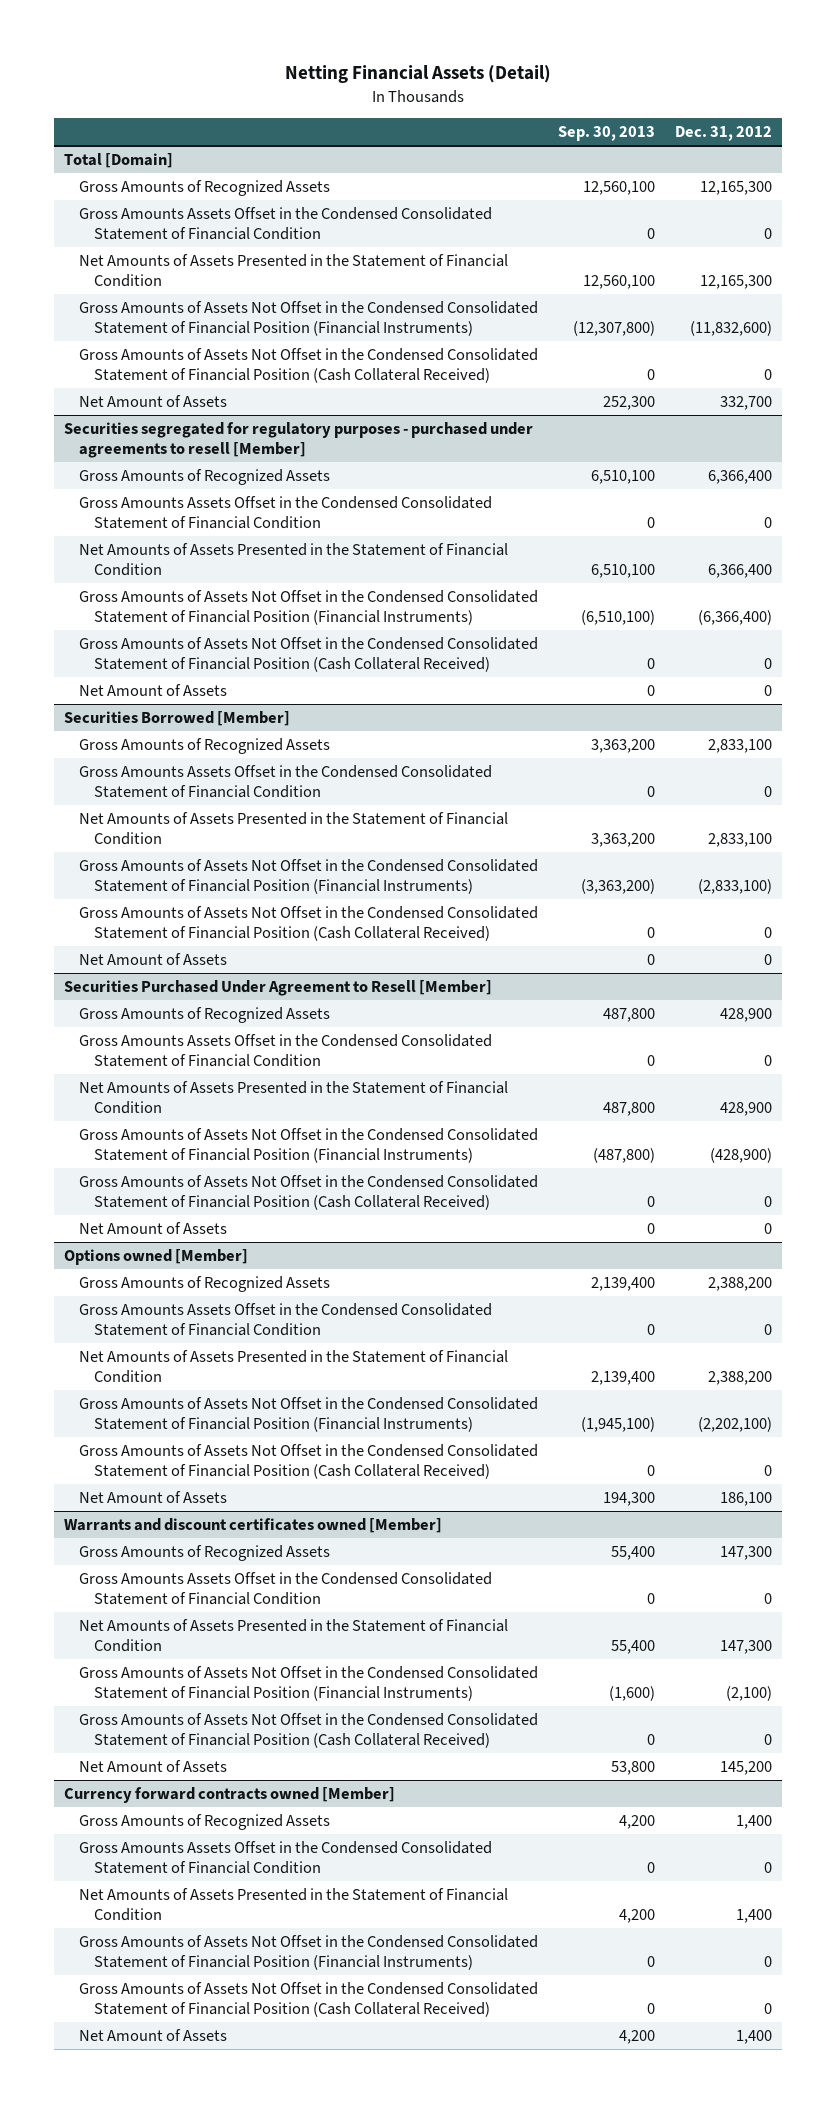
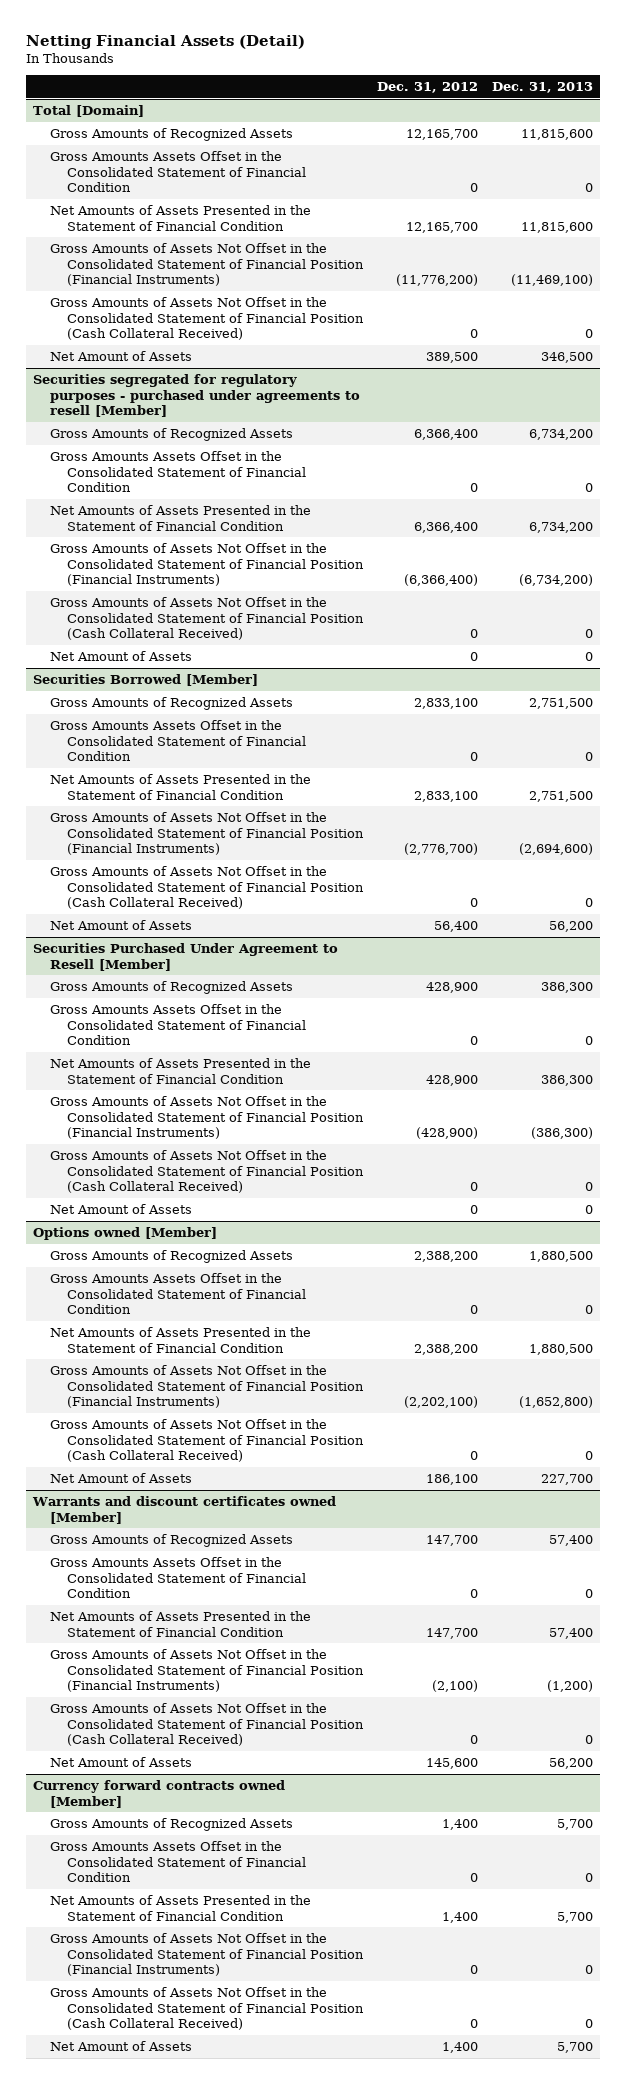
[557,126,655,142] Sep. 30, 2013 -> none
none -> [491,82,593,94] Dec. 31, 2013
[699,181,772,196] 12,165,300 -> [405,128,478,140] 12,165,700
[78,207,492,240] Gross Amounts Assets Offset in the Condensed Consolidated Statement of Financial Condition -> [50,150,306,193] Gross Amounts Assets Offset in the Consolidated Statement of Financial Condition
[699,274,772,289] 12,165,300 -> [405,221,478,233] 12,165,700
[78,301,538,336] Gross Amounts of Assets Not Offset in the Condensed Consolidated Statement of Financial Position (Financial Instruments) -> [50,242,364,287] Gross Amounts of Assets Not Offset in the Consolidated Statement of Financial Position (Financial Instruments)
[689,320,772,336] (11,832,600) -> [395,274,478,287] (11,776,200)
[78,348,538,383] Gross Amounts of Assets Not Offset in the Condensed Consolidated Statement of Financial Position (Cash Collateral Received) -> [50,296,364,341] Gross Amounts of Assets Not Offset in the Consolidated Statement of Financial Position (Cash Collateral Received)
[719,396,772,411] 332,700 -> [425,351,478,363] 389,500
[78,496,492,529] Gross Amounts Assets Offset in the Condensed Consolidated Statement of Financial Condition -> [50,450,306,493] Gross Amounts Assets Offset in the Consolidated Statement of Financial Condition
[78,590,538,625] Gross Amounts of Assets Not Offset in the Condensed Consolidated Statement of Financial Position (Financial Instruments) -> [50,542,364,587] Gross Amounts of Assets Not Offset in the Consolidated Statement of Financial Position (Financial Instruments)
[78,637,538,672] Gross Amounts of Assets Not Offset in the Condensed Consolidated Statement of Financial Position (Cash Collateral Received) -> [50,596,364,641] Gross Amounts of Assets Not Offset in the Consolidated Statement of Financial Position (Cash Collateral Received)
[78,765,492,798] Gross Amounts Assets Offset in the Condensed Consolidated Statement of Financial Condition -> [50,719,306,762] Gross Amounts Assets Offset in the Consolidated Statement of Financial Condition
[78,859,538,894] Gross Amounts of Assets Not Offset in the Condensed Consolidated Statement of Financial Position (Financial Instruments) -> [50,811,364,856] Gross Amounts of Assets Not Offset in the Consolidated Statement of Financial Position (Financial Instruments)
[697,878,772,894] (2,833,100) -> [403,843,478,856] (2,776,700)
[78,906,538,941] Gross Amounts of Assets Not Offset in the Condensed Consolidated Statement of Financial Position (Cash Collateral Received) -> [50,865,364,910] Gross Amounts of Assets Not Offset in the Consolidated Statement of Financial Position (Cash Collateral Received)
[763,954,772,966] 0 -> [433,920,478,932] 56,400
[78,1034,492,1067] Gross Amounts Assets Offset in the Condensed Consolidated Statement of Financial Condition -> [50,1003,306,1046] Gross Amounts Assets Offset in the Consolidated Statement of Financial Condition
[78,1128,538,1163] Gross Amounts of Assets Not Offset in the Condensed Consolidated Statement of Financial Position (Financial Instruments) -> [50,1095,364,1140] Gross Amounts of Assets Not Offset in the Consolidated Statement of Financial Position (Financial Instruments)
[78,1175,538,1210] Gross Amounts of Assets Not Offset in the Condensed Consolidated Statement of Financial Position (Cash Collateral Received) -> [50,1149,364,1194] Gross Amounts of Assets Not Offset in the Consolidated Statement of Financial Position (Cash Collateral Received)
[78,1303,492,1336] Gross Amounts Assets Offset in the Condensed Consolidated Statement of Financial Condition -> [50,1272,306,1315] Gross Amounts Assets Offset in the Consolidated Statement of Financial Condition
[78,1397,538,1432] Gross Amounts of Assets Not Offset in the Condensed Consolidated Statement of Financial Position (Financial Instruments) -> [50,1364,364,1409] Gross Amounts of Assets Not Offset in the Consolidated Statement of Financial Position (Financial Instruments)
[78,1444,538,1479] Gross Amounts of Assets Not Offset in the Condensed Consolidated Statement of Financial Position (Cash Collateral Received) -> [50,1418,364,1463] Gross Amounts of Assets Not Offset in the Consolidated Statement of Financial Position (Cash Collateral Received)
[719,1546,772,1561] 147,300 -> [425,1534,478,1546] 147,700
[78,1572,492,1605] Gross Amounts Assets Offset in the Condensed Consolidated Statement of Financial Condition -> [50,1556,306,1599] Gross Amounts Assets Offset in the Consolidated Statement of Financial Condition
[719,1639,772,1654] 147,300 -> [425,1627,478,1639] 147,700
[78,1666,538,1701] Gross Amounts of Assets Not Offset in the Condensed Consolidated Statement of Financial Position (Financial Instruments) -> [50,1648,364,1693] Gross Amounts of Assets Not Offset in the Consolidated Statement of Financial Position (Financial Instruments)
[78,1713,538,1748] Gross Amounts of Assets Not Offset in the Condensed Consolidated Statement of Financial Position (Cash Collateral Received) -> [50,1702,364,1747] Gross Amounts of Assets Not Offset in the Consolidated Statement of Financial Position (Cash Collateral Received)
[719,1761,772,1776] 145,200 -> [425,1757,478,1769] 145,600
[78,1841,492,1874] Gross Amounts Assets Offset in the Condensed Consolidated Statement of Financial Condition -> [50,1840,306,1883] Gross Amounts Assets Offset in the Consolidated Statement of Financial Condition
[78,1935,538,1970] Gross Amounts of Assets Not Offset in the Condensed Consolidated Statement of Financial Position (Financial Instruments) -> [50,1932,364,1977] Gross Amounts of Assets Not Offset in the Consolidated Statement of Financial Position (Financial Instruments)
[78,1982,538,2017] Gross Amounts of Assets Not Offset in the Condensed Consolidated Statement of Financial Position (Cash Collateral Received) -> [50,1986,364,2031] Gross Amounts of Assets Not Offset in the Consolidated Statement of Financial Position (Cash Collateral Received)

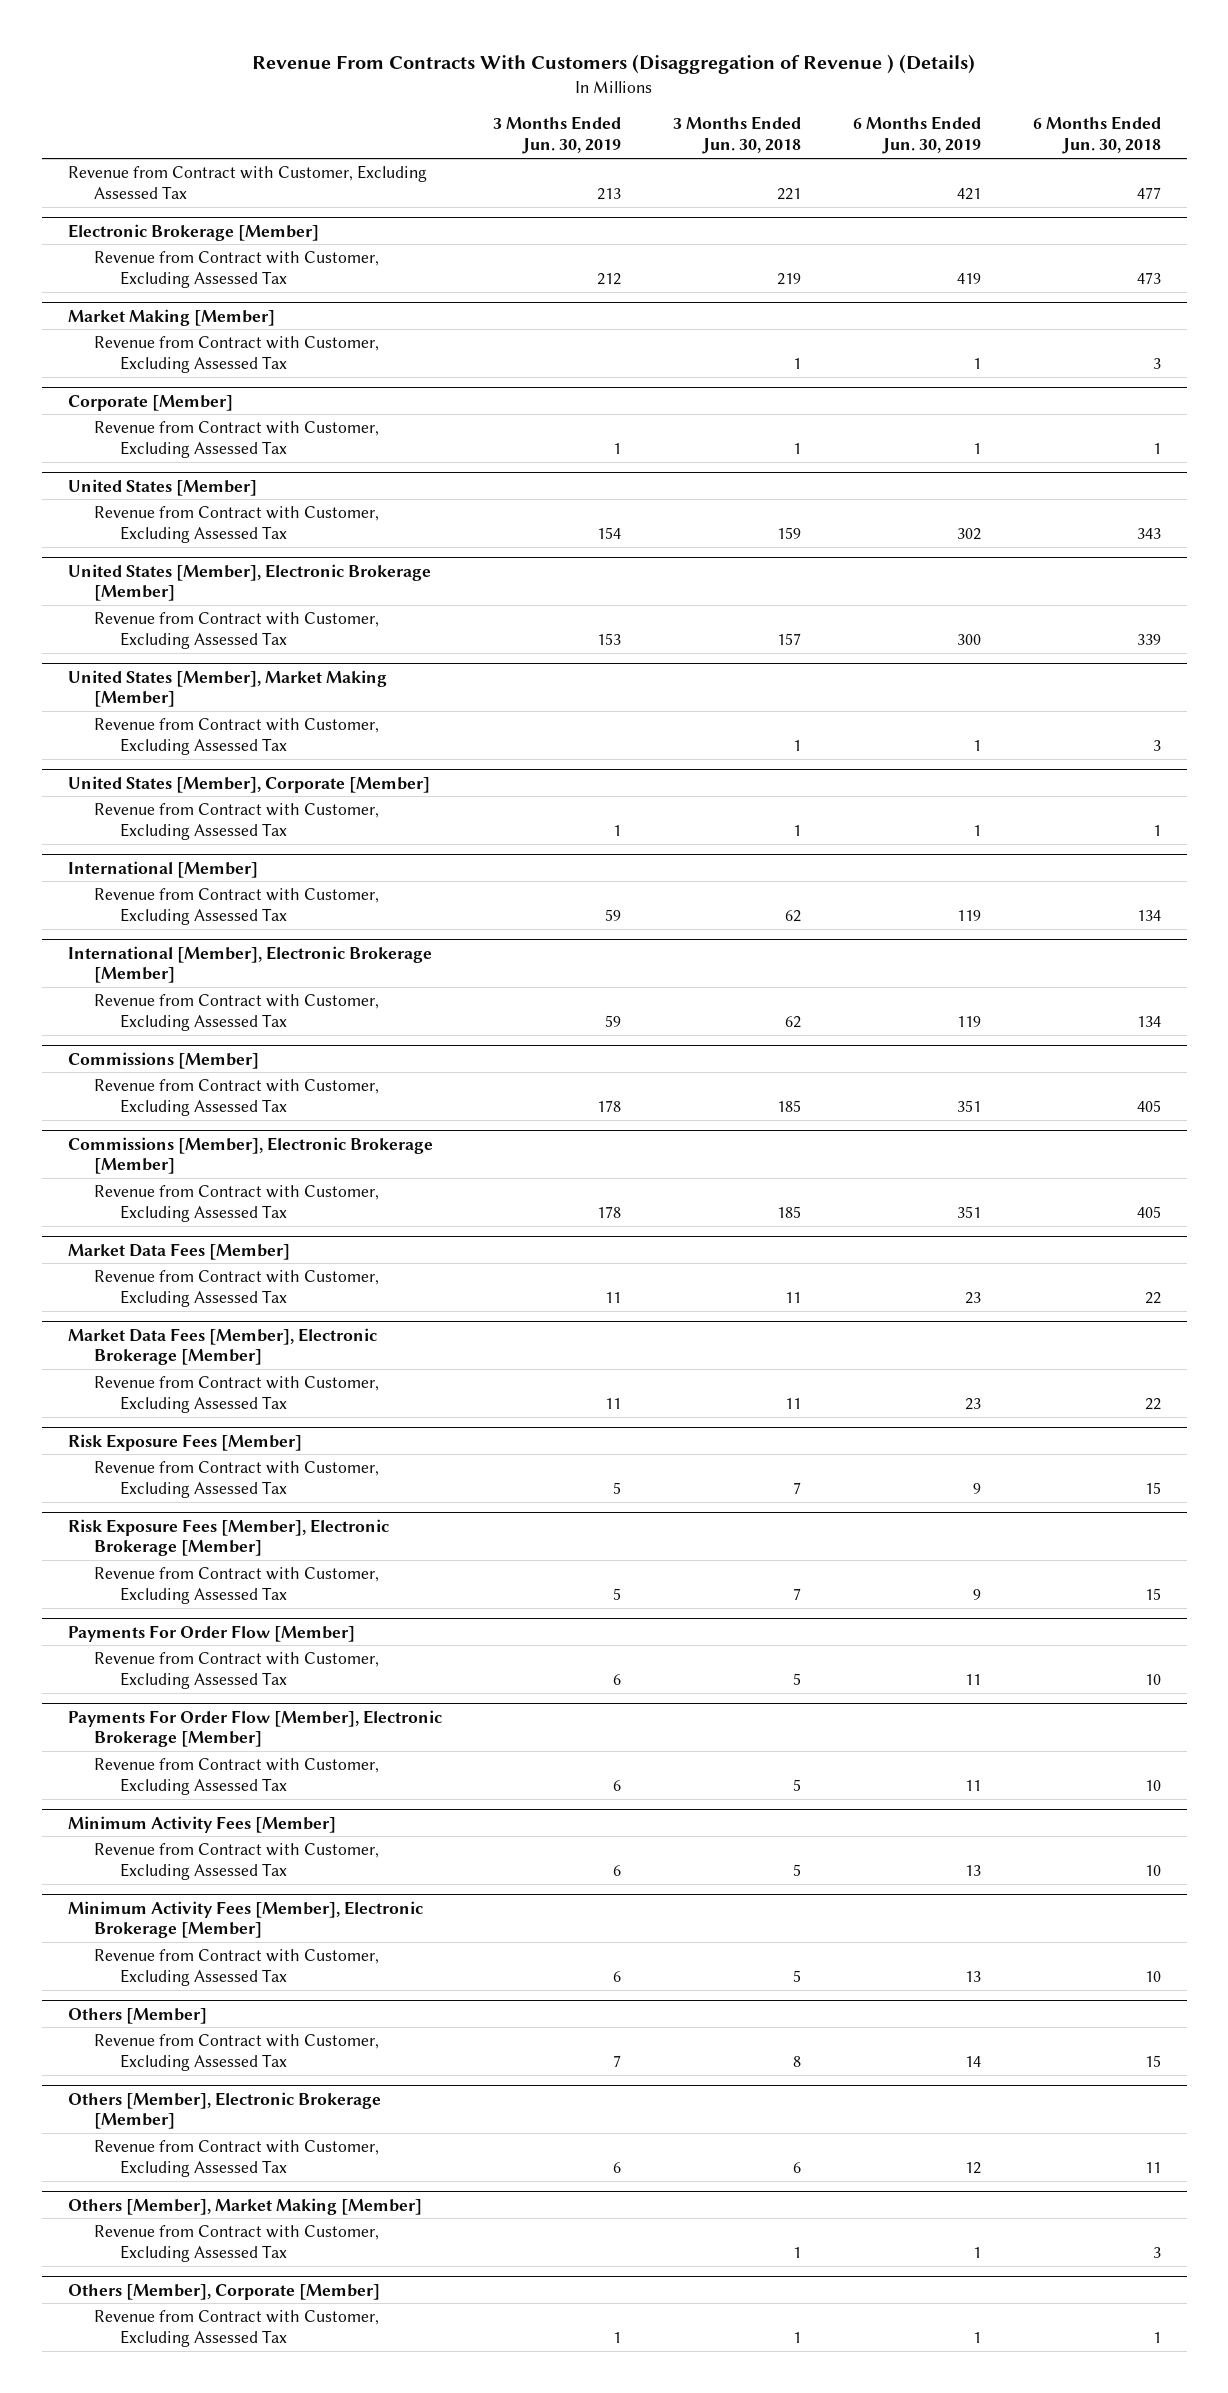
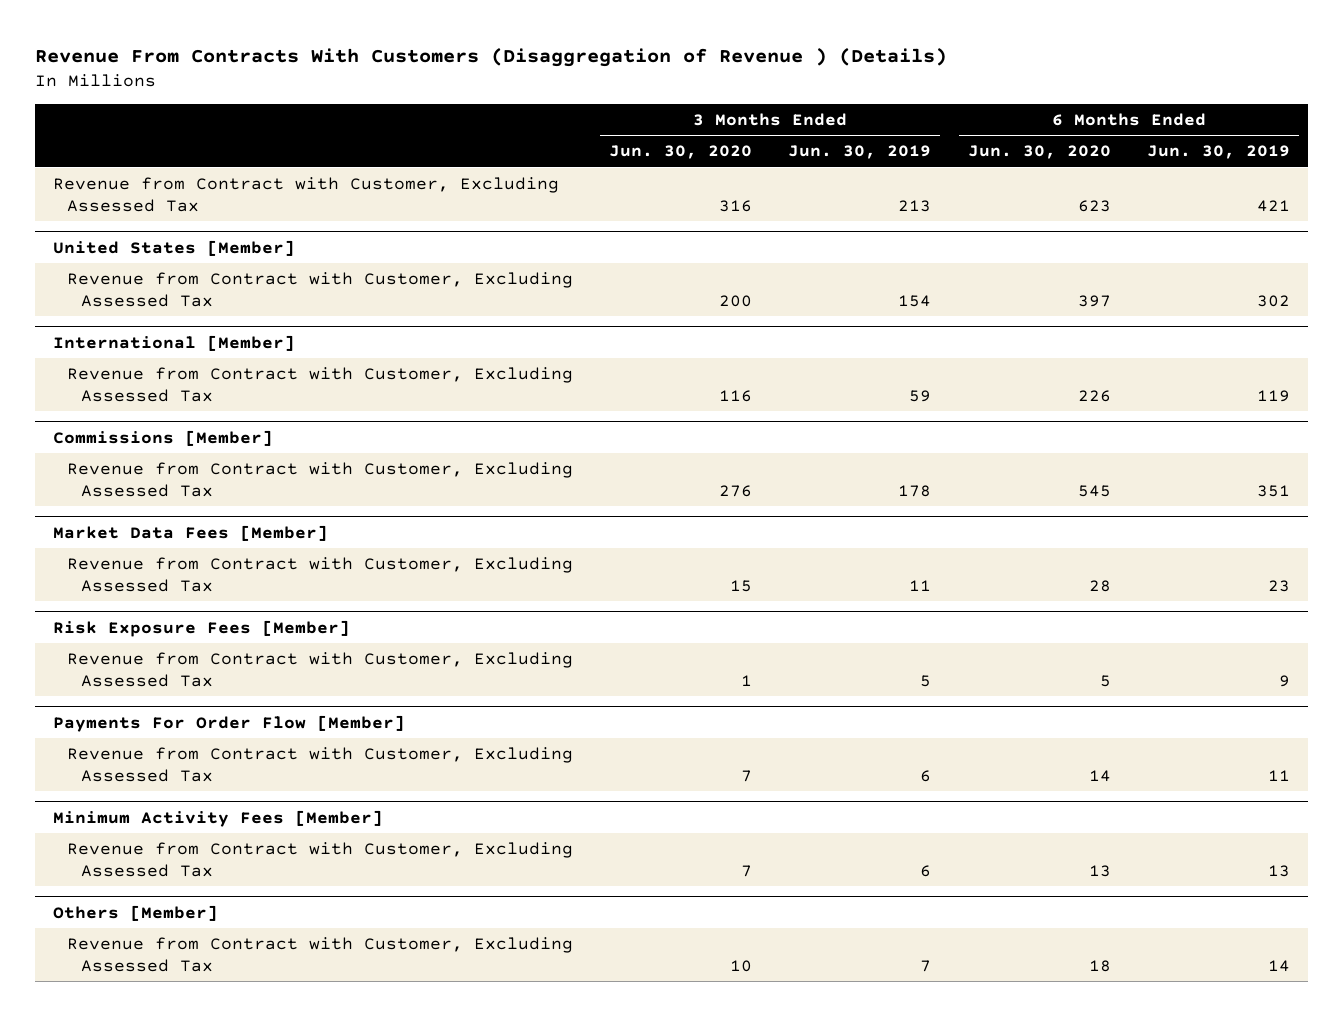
[673,116,802,155] 3 Months Ended Jun. 30, 2018 -> none
[1032,116,1161,155] 6 Months Ended Jun. 30, 2018 -> none
none -> [609,145,753,160] Jun. 30, 2020
none -> [967,145,1111,160] Jun. 30, 2020
[67,223,319,241] Electronic Brokerage [Member] -> none
[93,251,379,288] Revenue from Contract with Customer, Excluding Assessed Tax -> none
[67,308,275,326] Market Making [Member] -> none
[93,336,379,373] Revenue from Contract with Customer, Excluding Assessed Tax -> none
[67,394,233,411] Corporate [Member] -> none
[93,421,379,458] Revenue from Contract with Customer, Excluding Assessed Tax -> none
[67,563,431,602] United States [Member], Electronic Brokerage [Member] -> none
[93,612,379,649] Revenue from Contract with Customer, Excluding Assessed Tax -> none
[67,669,387,708] United States [Member], Market Making [Member] -> none
[93,718,379,755] Revenue from Contract with Customer, Excluding Assessed Tax -> none
[67,775,430,793] United States [Member], Corporate [Member] -> none
[93,803,379,840] Revenue from Contract with Customer, Excluding Assessed Tax -> none
[67,945,432,984] International [Member], Electronic Brokerage [Member] -> none
[93,994,379,1031] Revenue from Contract with Customer, Excluding Assessed Tax -> none
[67,1136,433,1175] Commissions [Member], Electronic Brokerage [Member] -> none
[93,1185,379,1222] Revenue from Contract with Customer, Excluding Assessed Tax -> none
[67,1327,377,1366] Market Data Fees [Member], Electronic Brokerage [Member] -> none
[93,1376,379,1413] Revenue from Contract with Customer, Excluding Assessed Tax -> none
[67,1518,389,1557] Risk Exposure Fees [Member], Electronic Brokerage [Member] -> none
[93,1567,379,1604] Revenue from Contract with Customer, Excluding Assessed Tax -> none
[67,1709,442,1748] Payments For Order Flow [Member], Electronic Brokerage [Member] -> none
[93,1758,379,1795] Revenue from Contract with Customer, Excluding Assessed Tax -> none
[67,1900,423,1939] Minimum Activity Fees [Member], Electronic Brokerage [Member] -> none
[93,1949,379,1986] Revenue from Contract with Customer, Excluding Assessed Tax -> none
[67,2091,381,2130] Others [Member], Electronic Brokerage [Member] -> none
[93,2140,379,2177] Revenue from Contract with Customer, Excluding Assessed Tax -> none
[67,2197,422,2215] Others [Member], Market Making [Member] -> none
[93,2225,379,2262] Revenue from Contract with Customer, Excluding Assessed Tax -> none
[67,2283,380,2300] Others [Member], Corporate [Member] -> none
[93,2310,379,2347] Revenue from Contract with Customer, Excluding Assessed Tax -> none

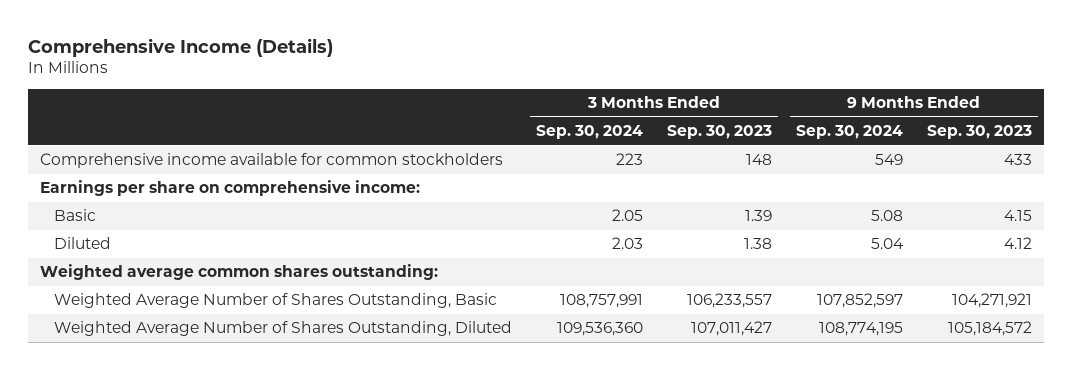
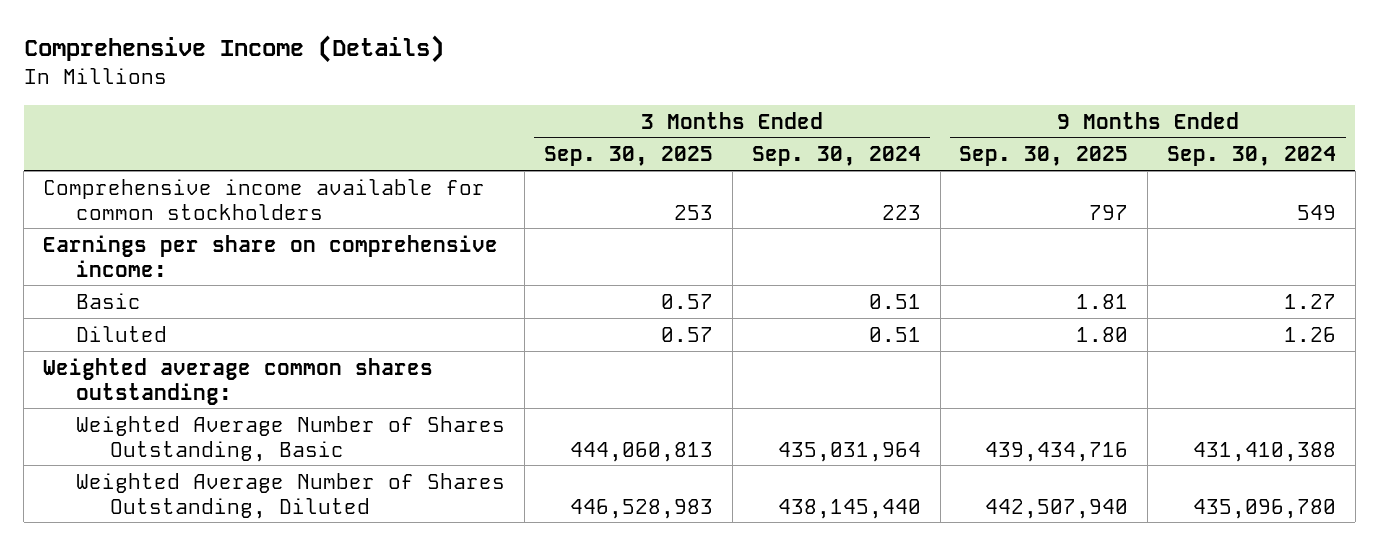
[666,125,772,140] Sep. 30, 2023 -> none
[926,125,1032,140] Sep. 30, 2023 -> none
none -> [544,146,714,167] Sep. 30, 2025
none -> [959,146,1129,167] Sep. 30, 2025
[611,209,643,222] 2.05 -> [868,293,921,309] 0.51
[870,210,903,222] 5.08 -> [1284,293,1337,309] 1.27
[611,237,643,250] 2.03 -> [868,326,921,342] 0.51
[870,238,904,250] 5.04 -> [1284,326,1337,342] 1.26
[559,294,643,309] 108,757,991 -> [777,441,921,462] 435,031,964
[816,293,903,309] 107,852,597 -> [1193,441,1337,462] 431,410,388
[556,322,643,337] 109,536,360 -> [777,498,921,519] 438,145,440
[818,322,903,337] 108,774,195 -> [1193,498,1337,519] 435,096,780

